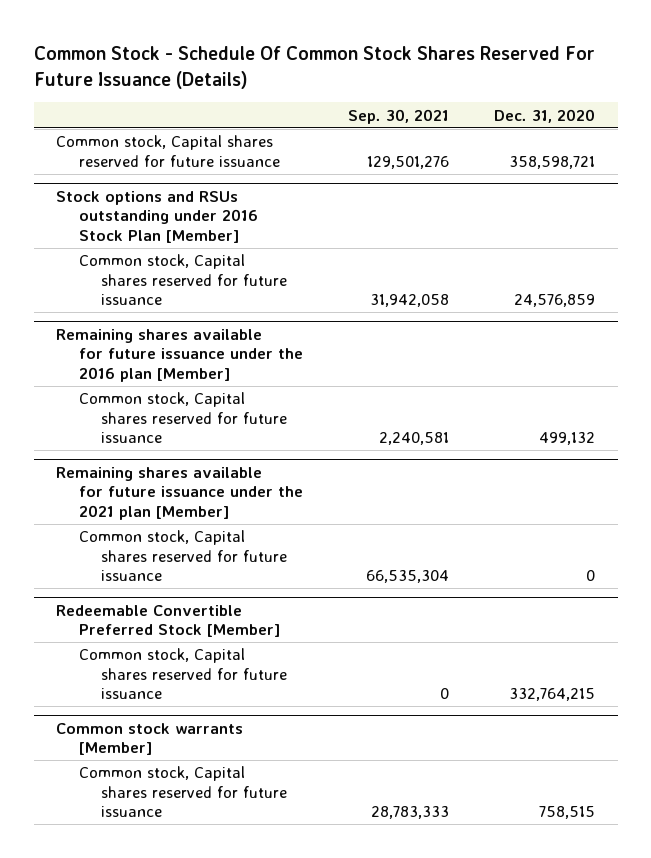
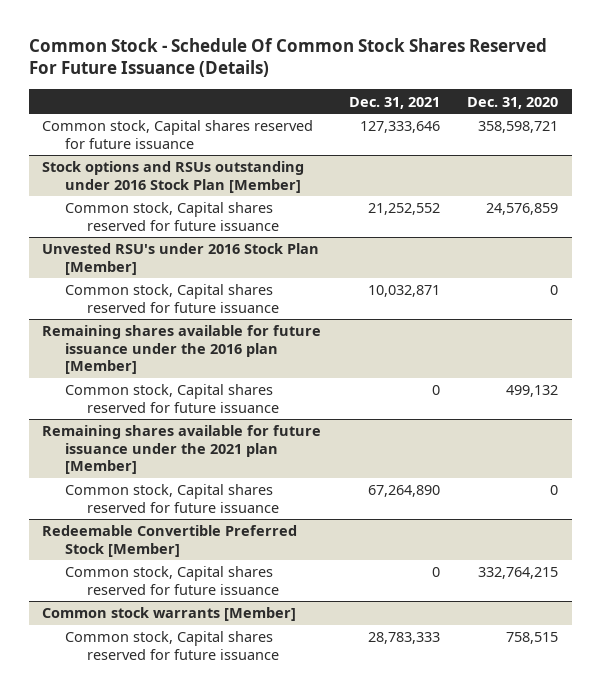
[347,108,449,124] Sep. 30, 2021 -> none
none -> [348,96,440,109] Dec. 31, 2021
none -> [42,243,320,275] Unvested RSU's under 2016 Stock Plan [Member]
none -> [64,284,280,313] Common stock, Capital shares reserved for future issuance

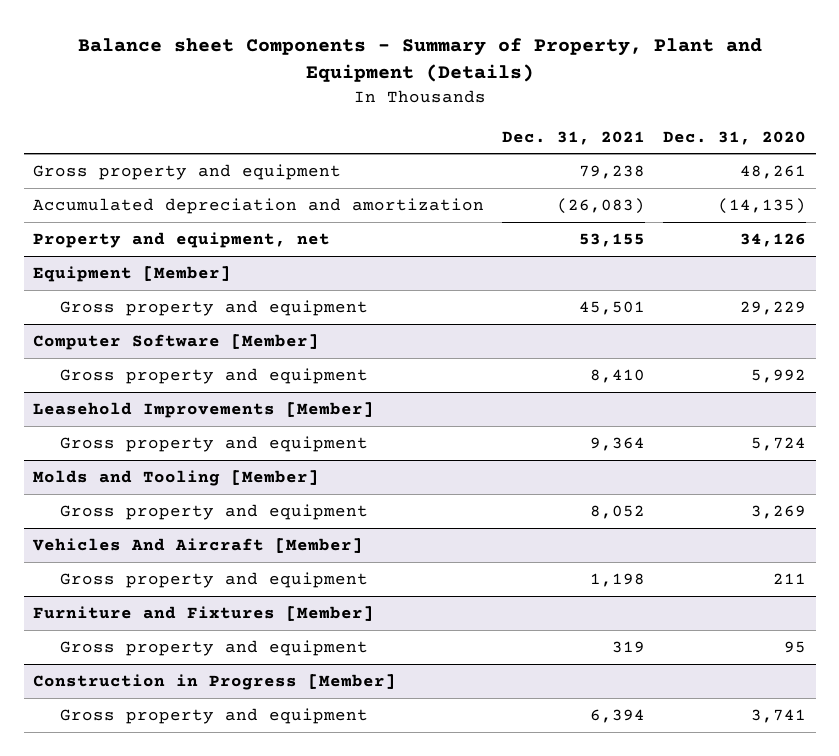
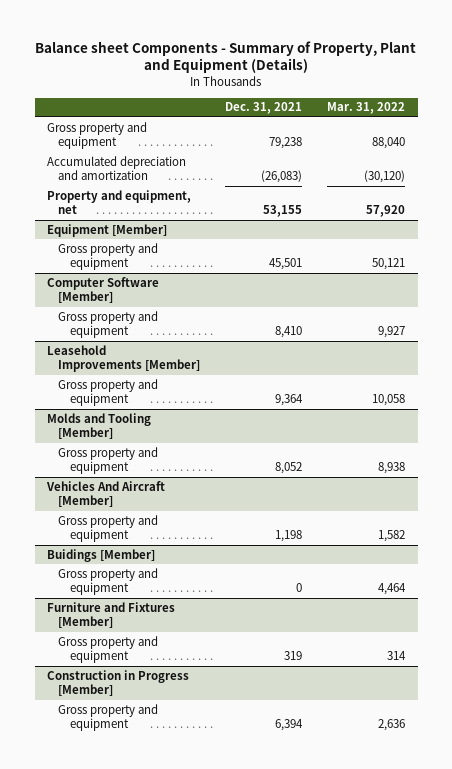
[663,130,807,145] Dec. 31, 2020 -> none
none -> [327,102,406,115] Mar. 31, 2022
none -> [47,548,156,562] Buidings [Member]
none -> [58,567,159,596] Gross property and equipment

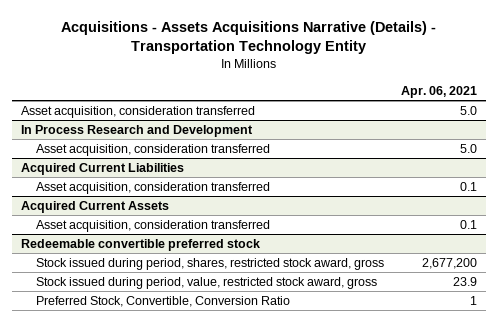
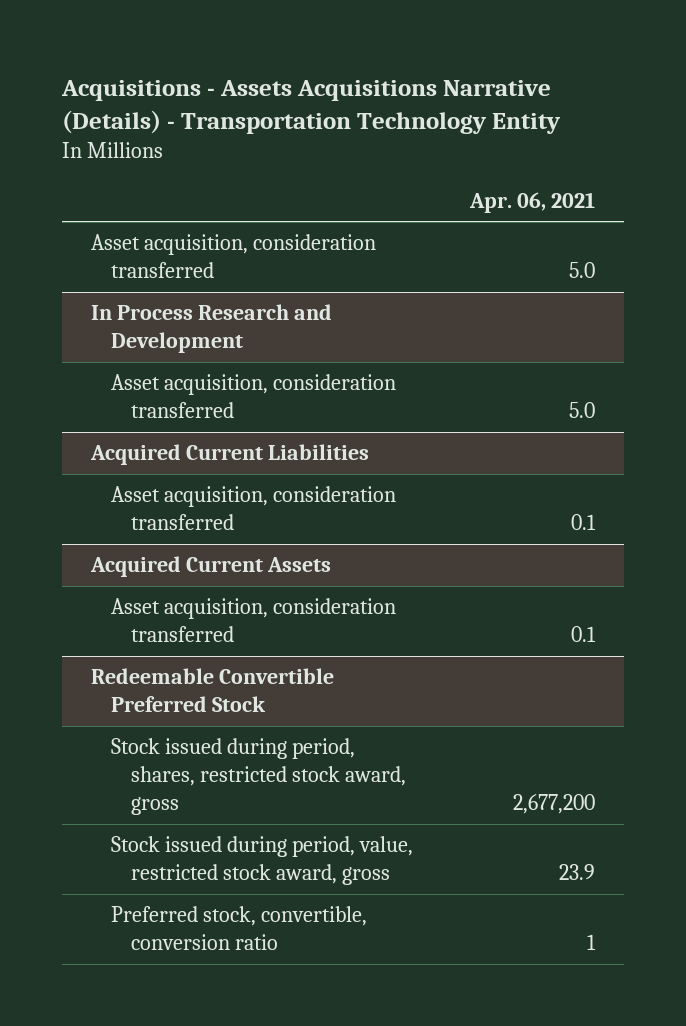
[20,239,260,252] Redeemable convertible preferred stock -> [91,668,335,713] Redeemable Convertible Preferred Stock
[36,296,291,308] Preferred Stock, Convertible, Conversion Ratio -> [110,906,367,951] Preferred stock, convertible, conversion ratio

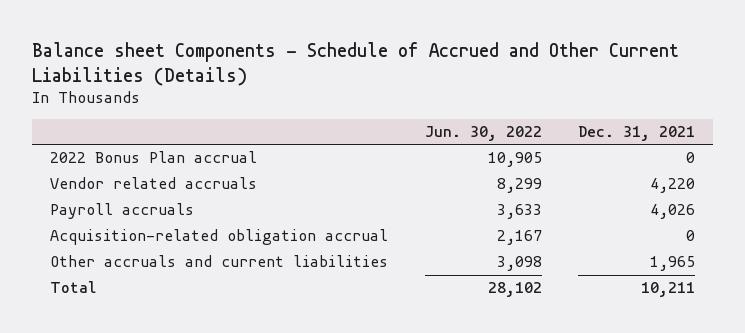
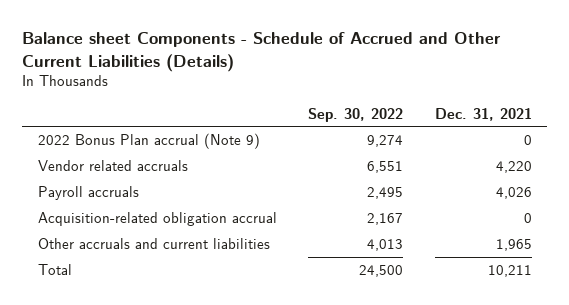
[424,126,542,142] Jun. 30, 2022 -> none
none -> [308,107,404,122] Sep. 30, 2022
[50,151,258,164] 2022 Bonus Plan accrual -> [37,133,260,150] 2022 Bonus Plan accrual (Note 9)

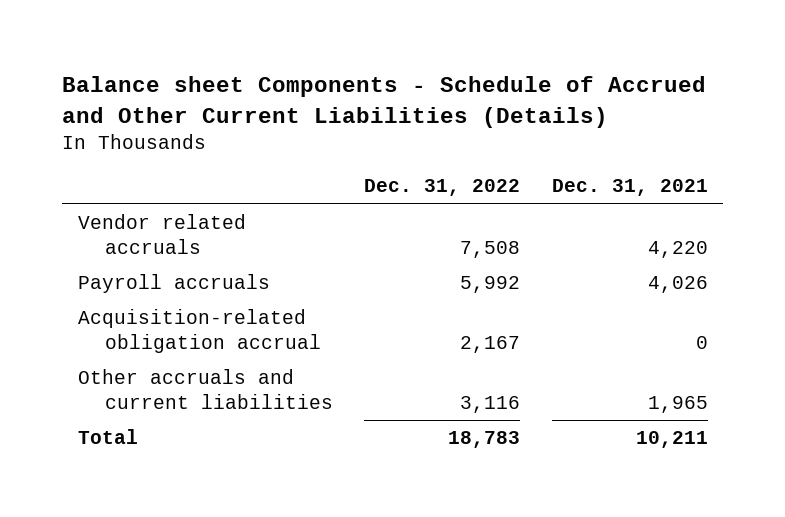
[308,107,404,122] Sep. 30, 2022 -> none
none -> [364,179,521,197] Dec. 31, 2022
[37,133,260,150] 2022 Bonus Plan accrual (Note 9) -> none

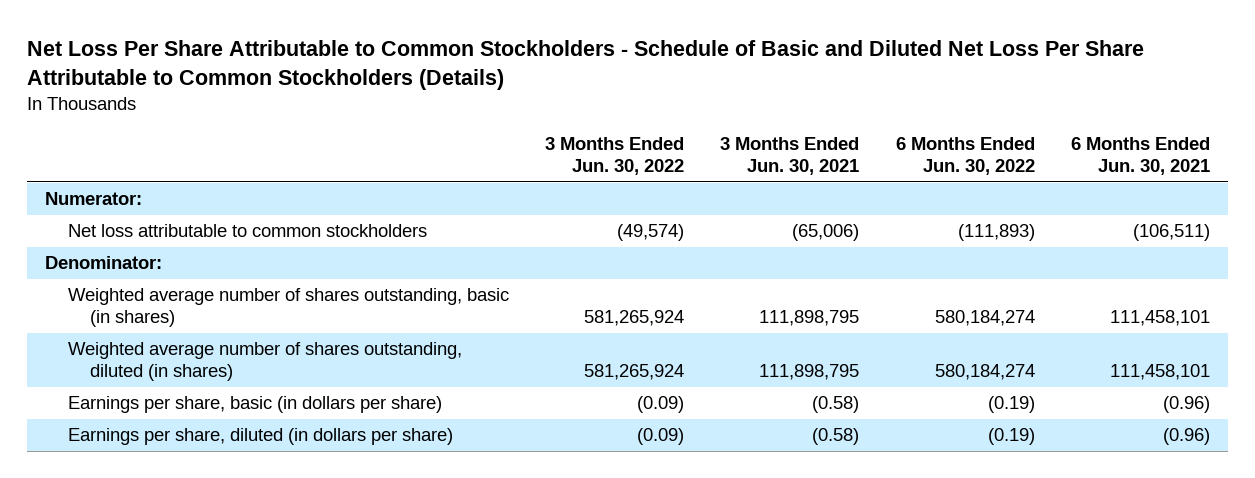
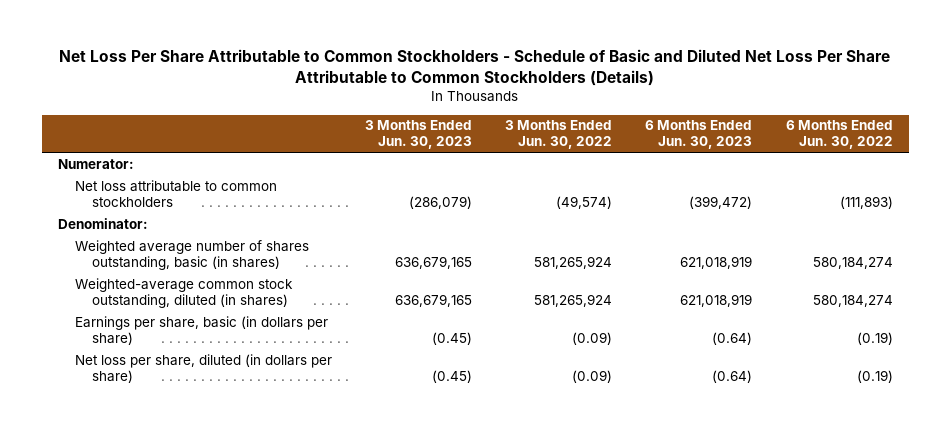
[720,137,860,176] 3 Months Ended Jun. 30, 2021 -> none
[1070,137,1210,176] 6 Months Ended Jun. 30, 2021 -> none
none -> [365,120,473,150] 3 Months Ended Jun. 30, 2023
none -> [645,120,753,150] 6 Months Ended Jun. 30, 2023
[67,342,462,382] Weighted average number of shares outstanding, diluted (in shares) -> [75,277,294,308] Weighted-average common stock outstanding, diluted (in shares)
[67,428,453,446] Earnings per share, diluted (in dollars per share) -> [75,353,333,383] Net loss per share, diluted (in dollars per share)

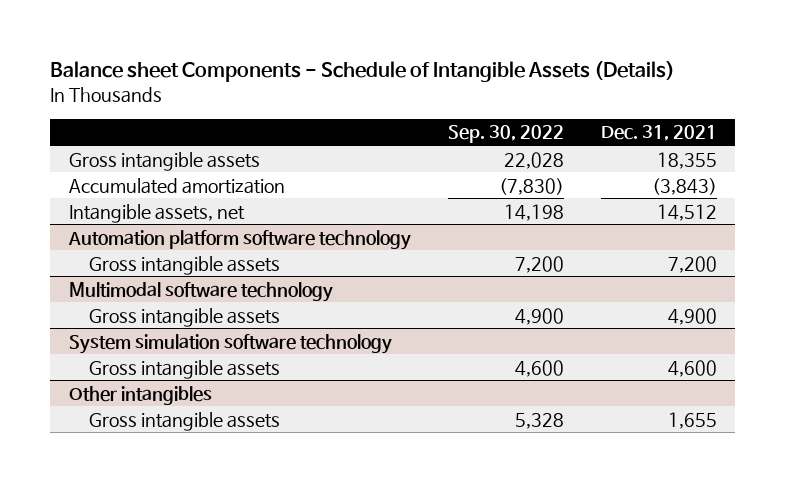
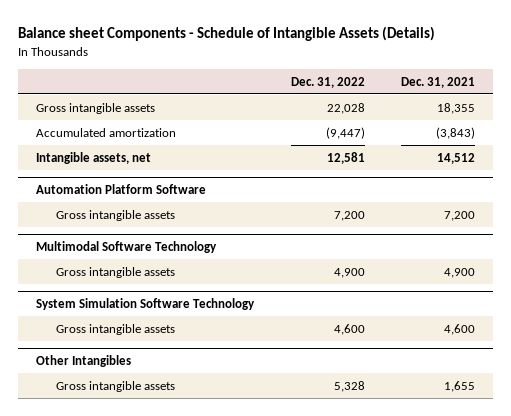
[447,125,564,144] Sep. 30, 2022 -> none
none -> [290,76,365,88] Dec. 31, 2022
[67,229,411,250] Automation platform software technology -> [36,184,207,195] Automation Platform Software
[68,281,333,302] Multimodal software technology -> [36,241,218,254] Multimodal Software Technology
[68,333,392,354] System simulation software technology -> [36,298,256,311] System Simulation Software Technology
[68,385,212,405] Other intangibles -> [36,355,132,368] Other Intangibles

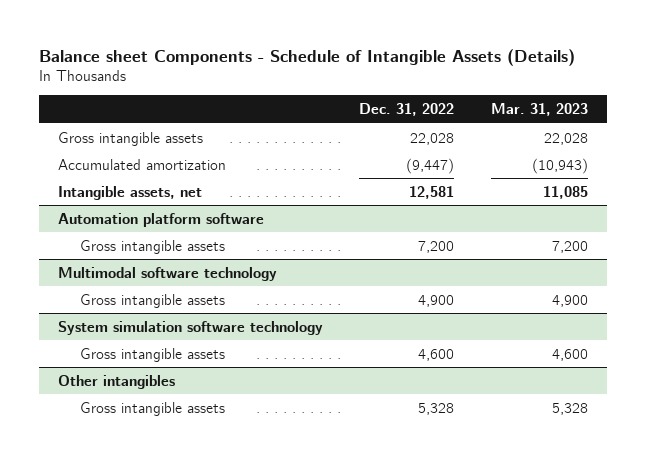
[401,76,476,88] Dec. 31, 2021 -> none
none -> [491,103,589,117] Mar. 31, 2023
[36,184,207,195] Automation Platform Software -> [57,212,264,227] Automation platform software
[36,241,218,254] Multimodal Software Technology -> [57,266,277,281] Multimodal software technology
[36,298,256,311] System Simulation Software Technology -> [57,320,323,335] System simulation software technology
[36,355,132,368] Other Intangibles -> [57,374,175,389] Other intangibles

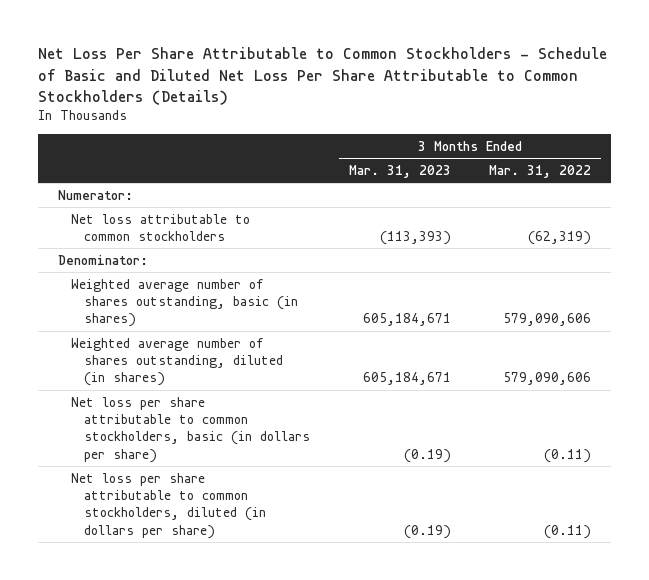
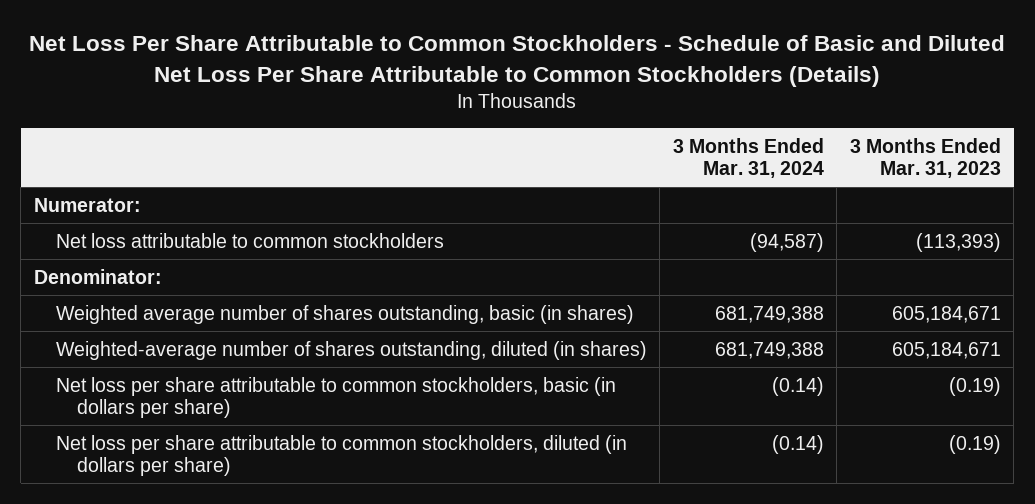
[489,165,592,179] Mar. 31, 2022 -> none
none -> [672,137,824,179] 3 Months Ended Mar. 31, 2024
[70,337,283,387] Weighted average number of shares outstanding, diluted (in shares) -> [55,340,647,360] Weighted-average number of shares outstanding, diluted (in shares)

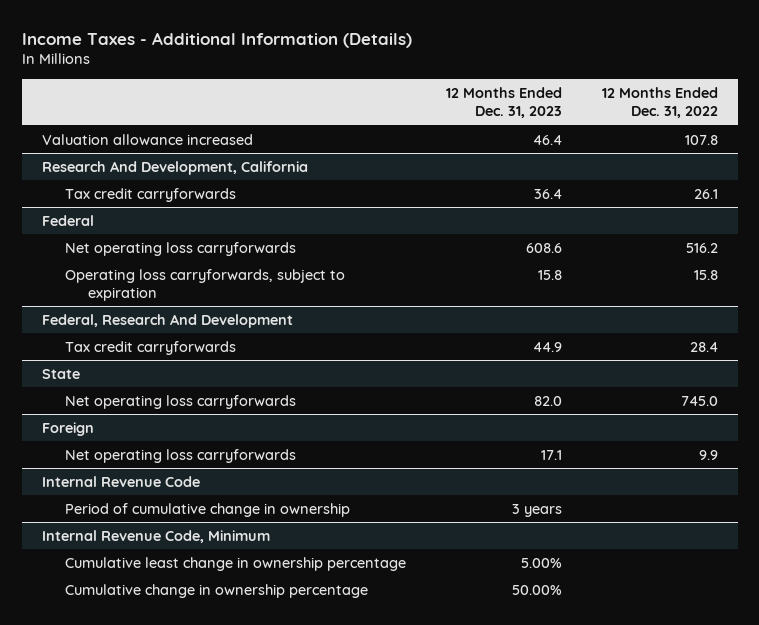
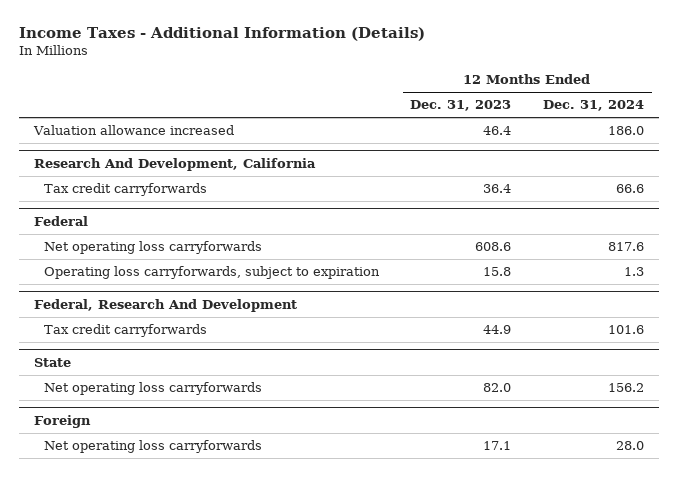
[601,86,718,119] 12 Months Ended Dec. 31, 2022 -> none
none -> [542,100,644,112] Dec. 31, 2024
[41,475,200,487] Internal Revenue Code -> none
[64,502,350,517] Period of cumulative change in ownership -> none
[41,529,270,543] Internal Revenue Code, Minimum -> none
[64,556,406,571] Cumulative least change in ownership percentage -> none
[64,583,368,598] Cumulative change in ownership percentage -> none

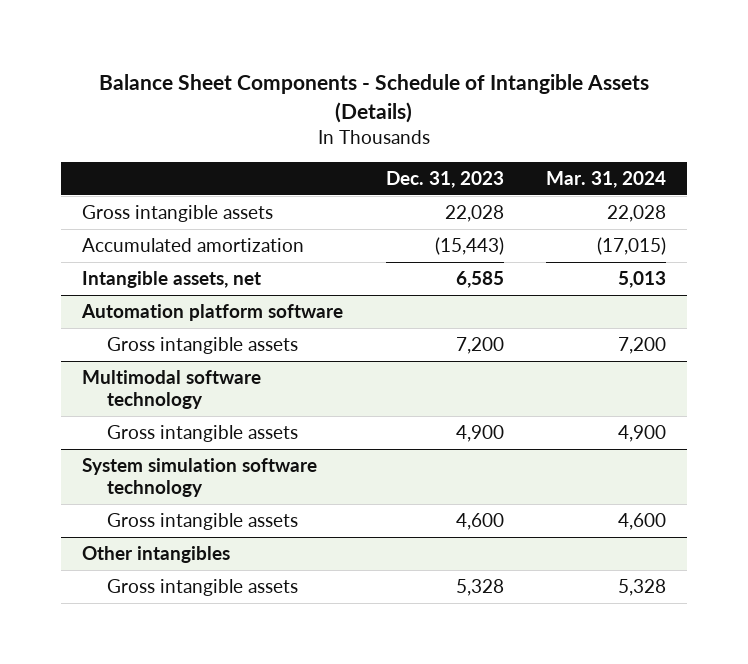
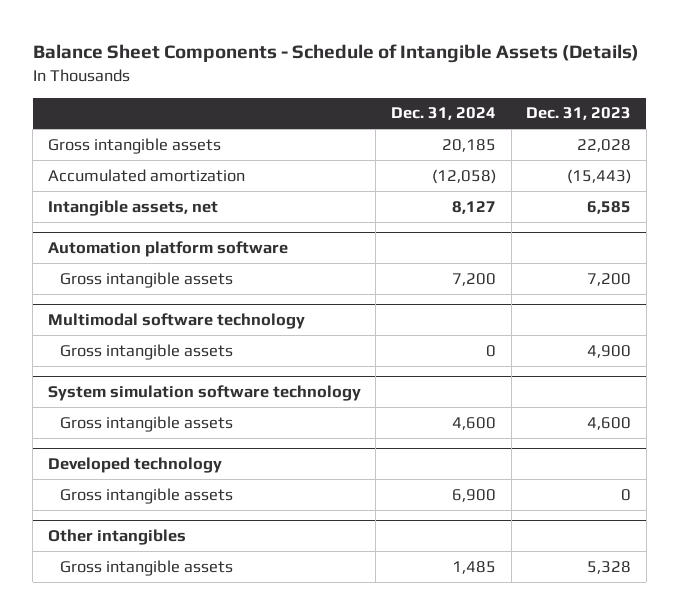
[545,171,666,189] Mar. 31, 2024 -> none
none -> [390,107,496,121] Dec. 31, 2024
none -> [47,457,222,474] Developed technology
none -> [60,487,234,504] Gross intangible assets

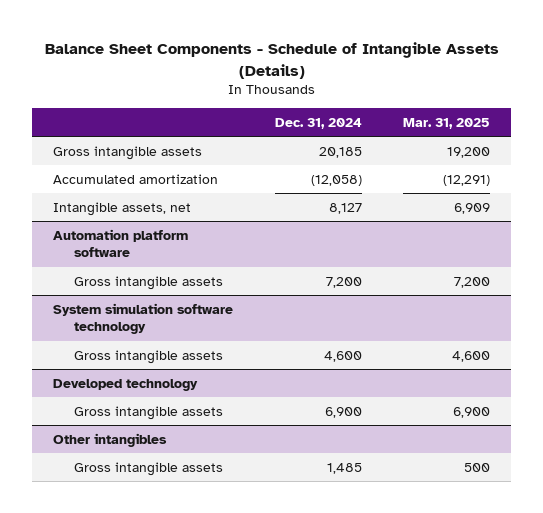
[526,107,632,121] Dec. 31, 2023 -> none
none -> [403,117,491,129] Mar. 31, 2025
[47,313,305,330] Multimodal software technology -> none
[60,343,234,360] Gross intangible assets -> none

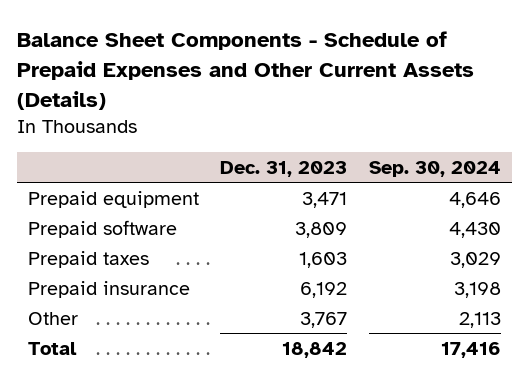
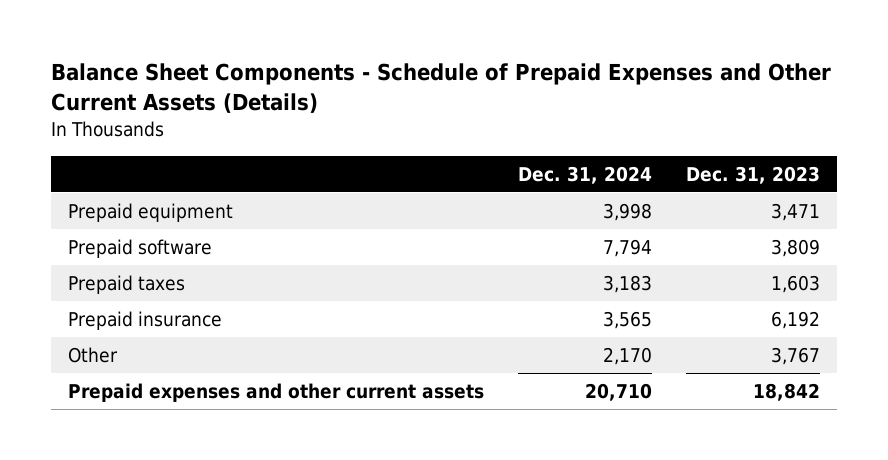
[369,160,502,177] Sep. 30, 2024 -> none
none -> [517,165,652,184] Dec. 31, 2024
[27,341,77,355] Total -> [67,383,484,403] Prepaid expenses and other current assets

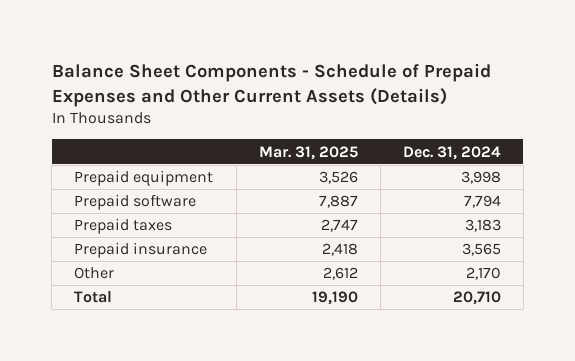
[686,165,821,184] Dec. 31, 2023 -> none
none -> [258,145,358,160] Mar. 31, 2025
[67,383,484,403] Prepaid expenses and other current assets -> [74,291,113,304] Total

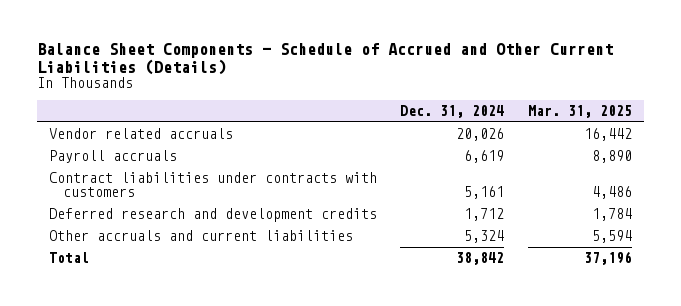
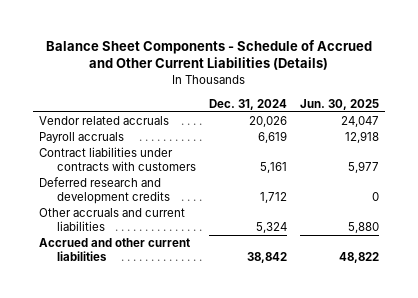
[528,105,633,119] Mar. 31, 2025 -> none
none -> [299,98,379,110] Jun. 30, 2025
[48,252,89,264] Total -> [39,238,191,261] Accrued and other current liabilities

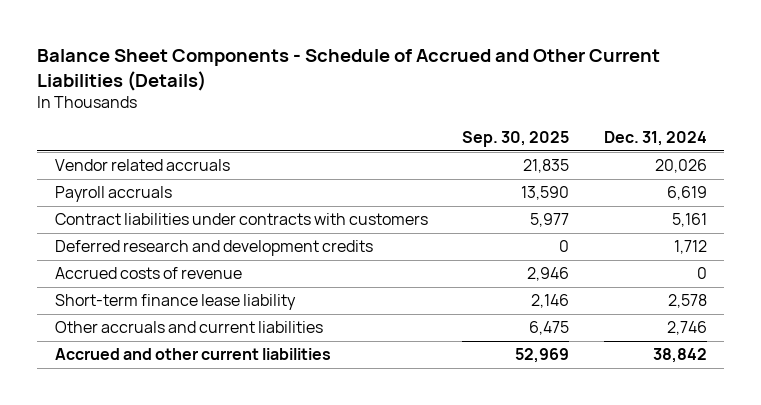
[299,98,379,110] Jun. 30, 2025 -> none
none -> [462,131,570,148] Sep. 30, 2025
none -> [54,267,242,280] Accrued costs of revenue
none -> [54,294,296,311] Short-term finance lease liability
[255,221,287,233] 5,324 -> [666,321,707,336] 2,746

